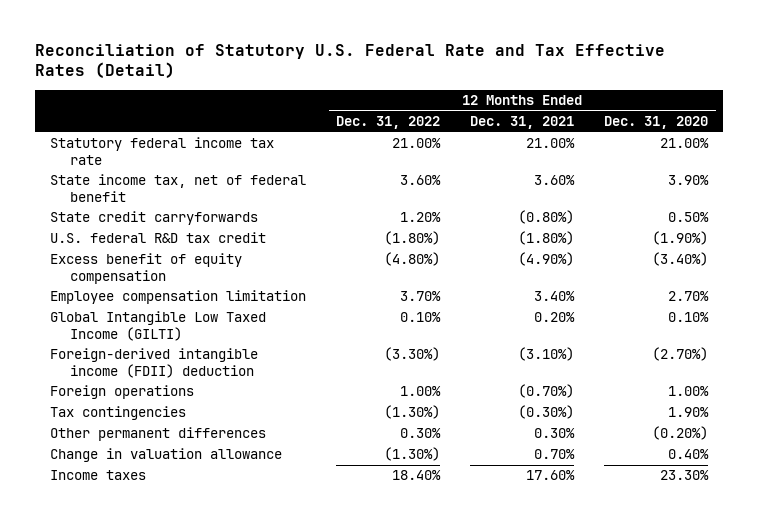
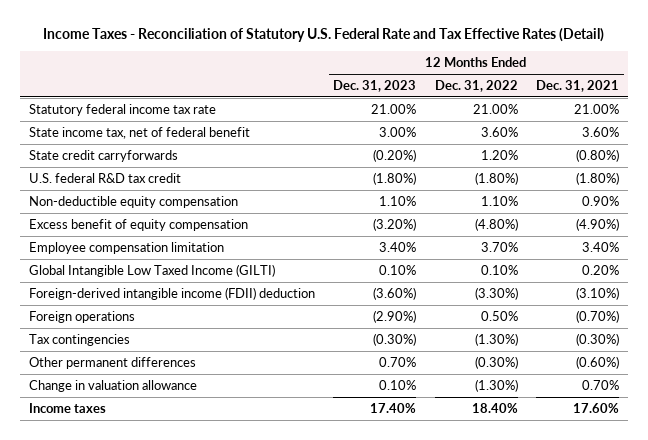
[35,43,666,79] Reconciliation of Statutory U.S. Federal Rate and Tax Effective Rates (Detail) -> [43,27,605,42] Income Taxes - Reconciliation of Statutory U.S. Federal Rate and Tax Effective Rates (Detail)
[604,116,709,130] Dec. 31, 2020 -> none
none -> [333,79,417,92] Dec. 31, 2023
none -> [28,195,238,208] Non-deductible equity compensation
[400,386,442,397] 1.00% -> [480,310,518,321] 0.50%
[400,428,442,439] 0.30% -> [474,355,518,369] (0.30%)
[534,428,576,439] 0.30% -> [576,355,620,369] (0.60%)

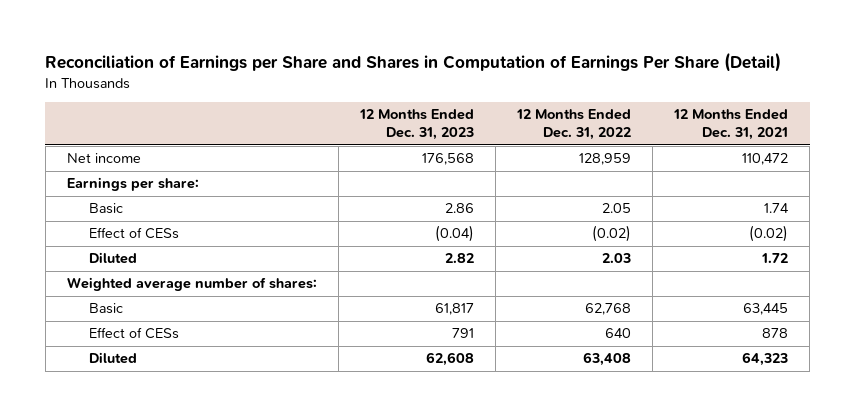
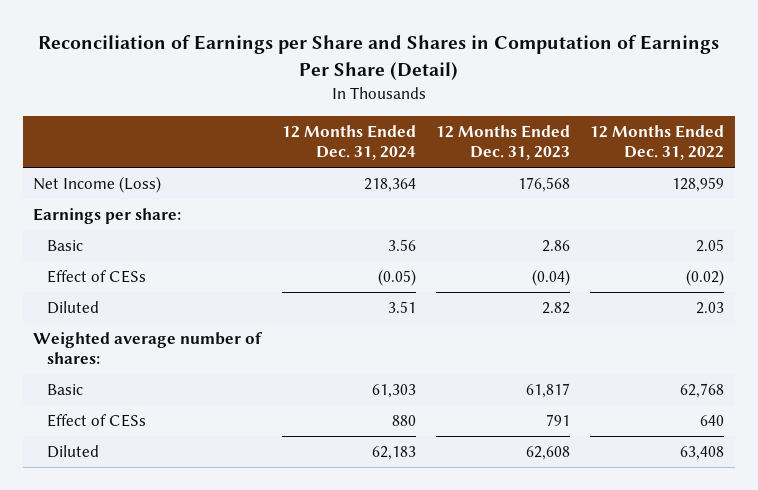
[673,109,789,141] 12 Months Ended Dec. 31, 2021 -> none
none -> [281,125,416,161] 12 Months Ended Dec. 31, 2024
[66,153,141,164] Net income -> [33,175,162,193] Net Income (Loss)

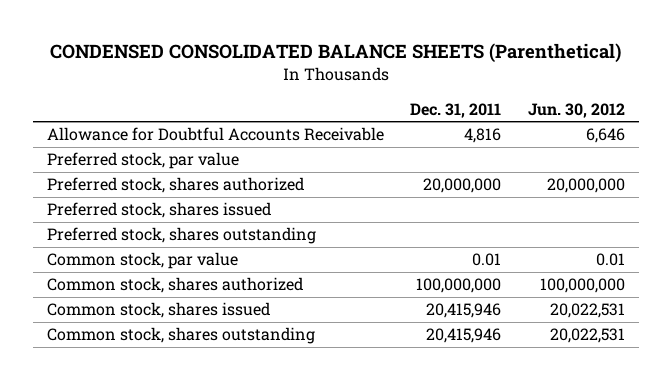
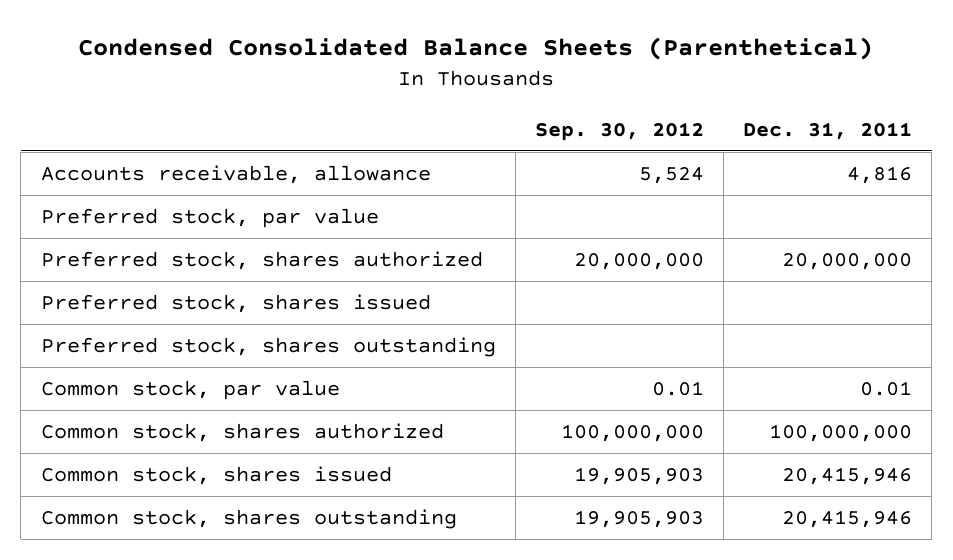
[49,43,621,64] CONDENSED CONSOLIDATED BALANCE SHEETS (Parenthetical) -> [78,37,874,61] Condensed Consolidated Balance Sheets (Parenthetical)
[528,102,626,118] Jun. 30, 2012 -> none
none -> [534,121,704,141] Sep. 30, 2012
[46,127,384,142] Allowance for Doubtful Accounts Receivable -> [40,165,431,185] Accounts receivable, allowance

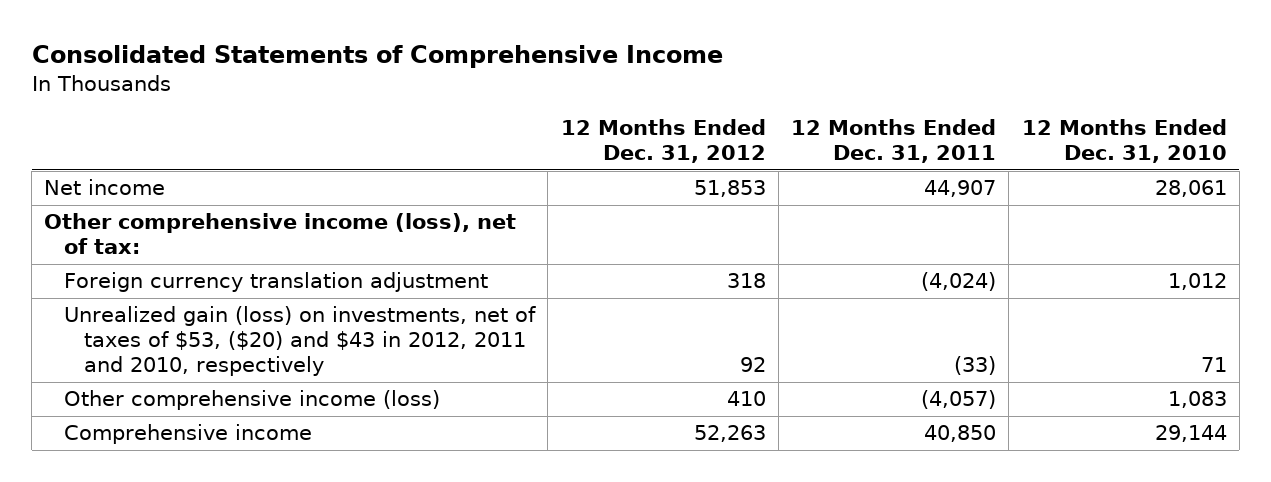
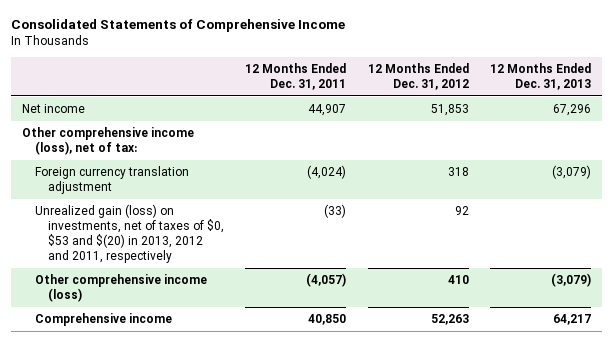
[1021,119,1227,164] 12 Months Ended Dec. 31, 2010 -> none
none -> [490,63,592,91] 12 Months Ended Dec. 31, 2013
[64,306,537,377] Unrealized gain (loss) on investments, net of taxes of $53, ($20) and $43 in 2012, 2011 and 2010, respectively -> [34,204,224,264] Unrealized gain (loss) on investments, net of taxes of $0, $53 and $(20) in 2013, 2012 and 2011, respectively

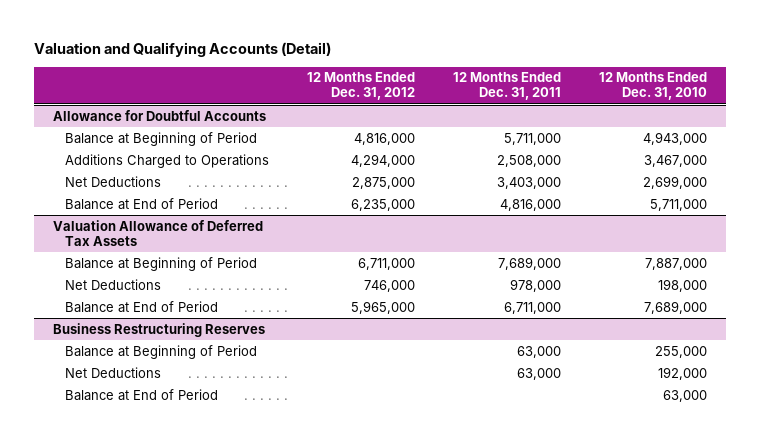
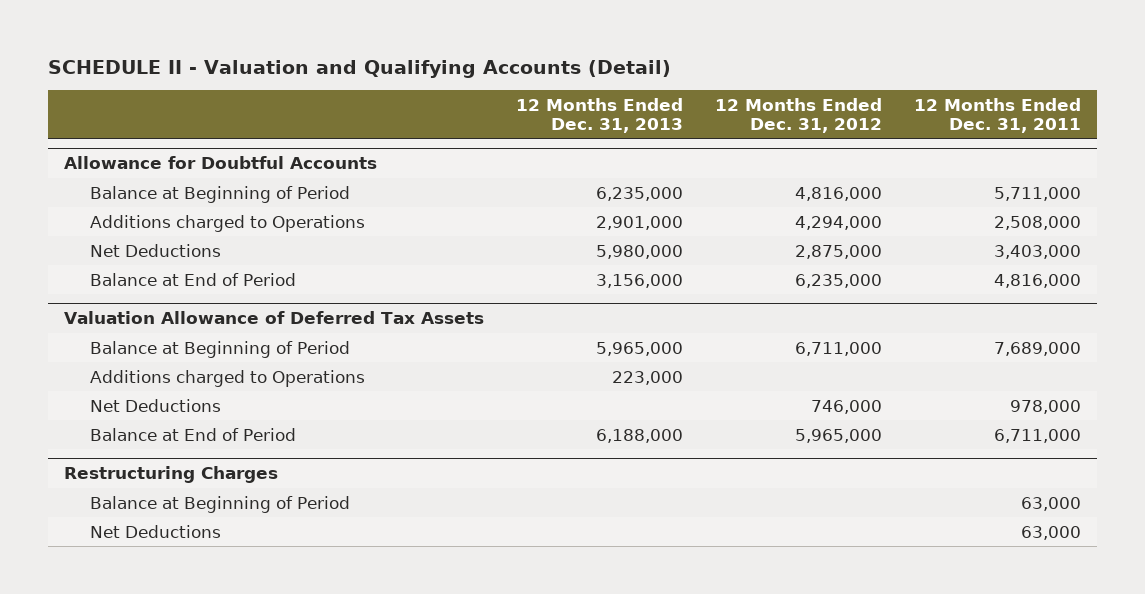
[34,41,332,57] Valuation and Qualifying Accounts (Detail) -> [48,59,672,78] SCHEDULE II - Valuation and Qualifying Accounts (Detail)
[598,72,707,101] 12 Months Ended Dec. 31, 2010 -> none
none -> [516,97,684,133] 12 Months Ended Dec. 31, 2013
[65,153,270,168] Additions Charged to Operations -> [90,214,366,232] Additions charged to Operations
none -> [90,369,366,387] Additions charged to Operations
[52,322,265,337] Business Restructuring Reserves -> none
none -> [64,466,279,484] Restructuring Charges
[65,388,219,401] Balance at End of Period -> none

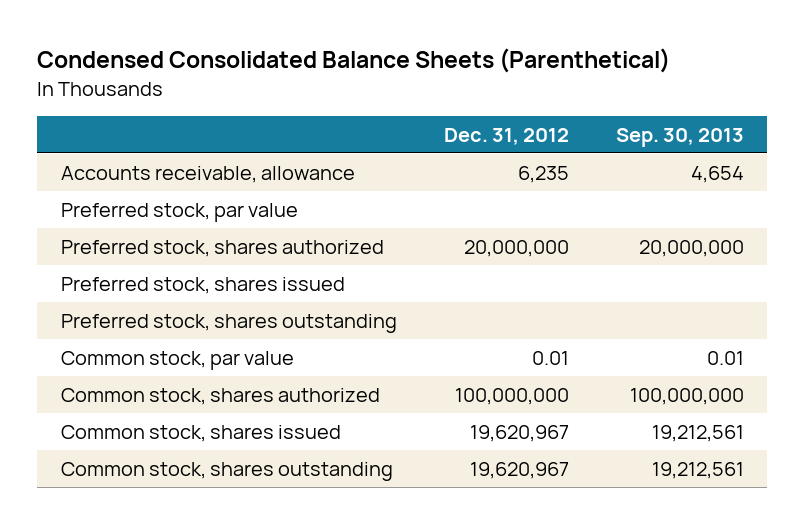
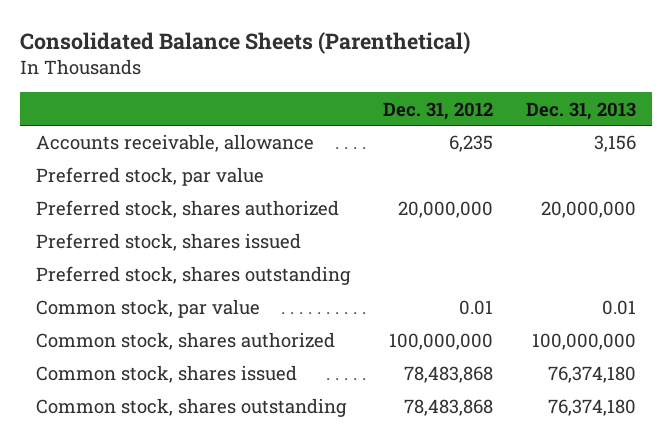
[37,48,671,74] Condensed Consolidated Balance Sheets (Parenthetical) -> [19,31,470,54] Consolidated Balance Sheets (Parenthetical)
[615,127,744,147] Sep. 30, 2013 -> none
none -> [525,101,636,120] Dec. 31, 2013
[469,424,569,442] 19,620,967 -> [403,366,493,384] 78,483,868
[469,461,569,479] 19,620,967 -> [403,399,493,417] 78,483,868

